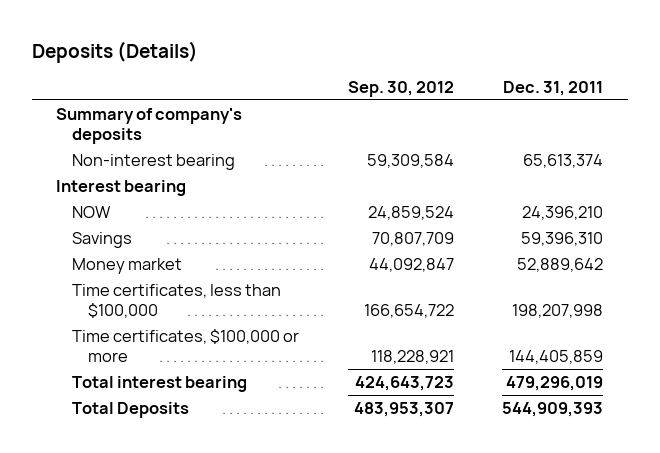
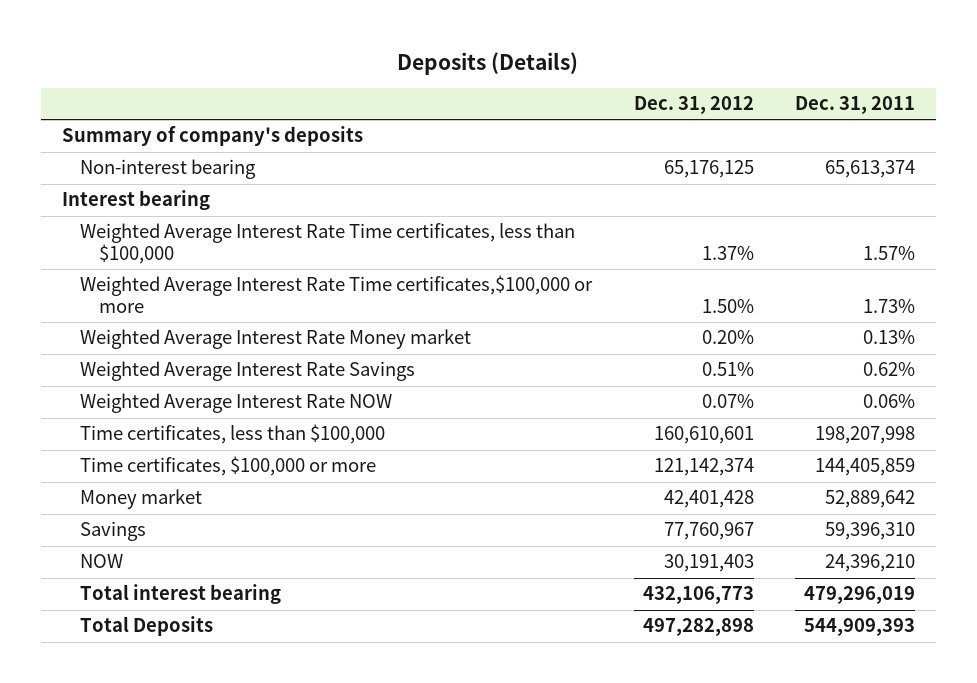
[347,80,454,97] Sep. 30, 2012 -> none
none -> [633,96,754,115] Dec. 31, 2012
none -> [80,223,576,264] Weighted Average Interest Rate Time certificates, less than $100,000
none -> [80,275,594,313] Weighted Average Interest Rate Time certificates,$100,000 or more
none -> [80,329,472,350] Weighted Average Interest Rate Money market
none -> [80,361,416,382] Weighted Average Interest Rate Savings
none -> [80,393,393,414] Weighted Average Interest Rate NOW
[72,257,183,274] Money market -> [80,489,203,510] Money market
[72,231,133,248] Savings -> [80,521,147,542] Savings
[72,205,112,218] NOW -> [80,554,124,569] NOW

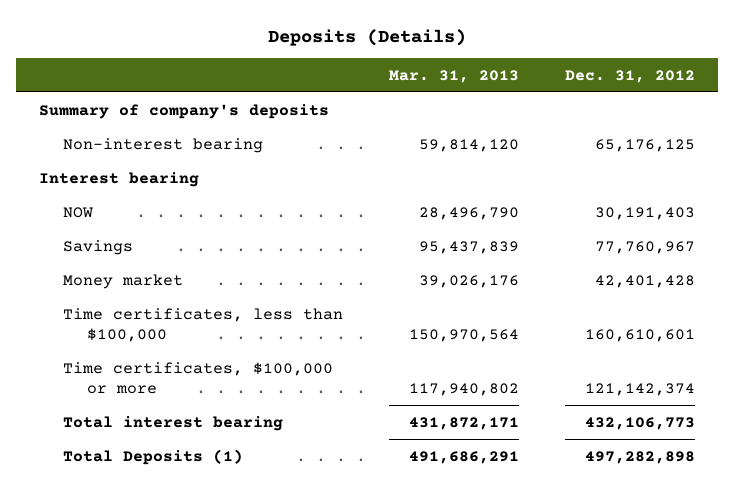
[795,96,916,115] Dec. 31, 2011 -> none
none -> [389,69,520,83] Mar. 31, 2013
[80,223,576,264] Weighted Average Interest Rate Time certificates, less than $100,000 -> none
[80,275,594,313] Weighted Average Interest Rate Time certificates,$100,000 or more -> none
[80,329,472,350] Weighted Average Interest Rate Money market -> none
[80,361,416,382] Weighted Average Interest Rate Savings -> none
[80,393,393,414] Weighted Average Interest Rate NOW -> none
[80,554,124,569] NOW -> [63,206,94,218] NOW
[80,521,147,542] Savings -> [63,239,134,255] Savings
[80,489,203,510] Money market -> [63,273,184,289] Money market
[80,616,214,637] Total Deposits -> [63,448,244,465] Total Deposits (1)

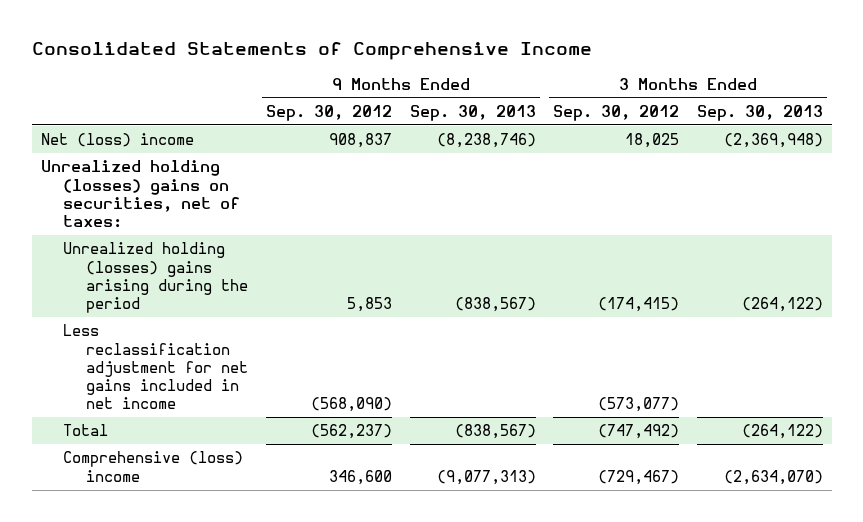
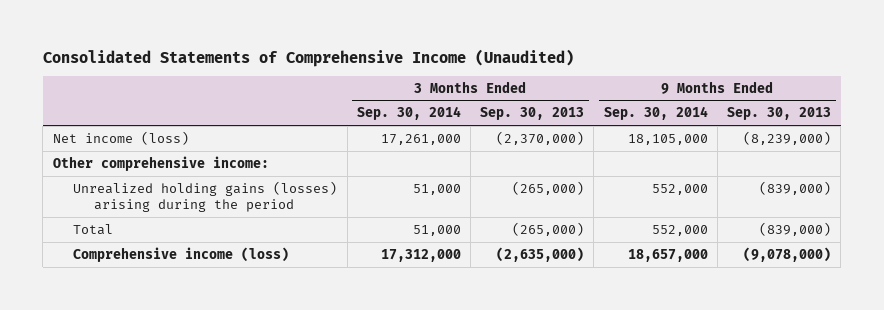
[31,42,592,61] Consolidated Statements of Comprehensive Income -> [42,48,574,67] Consolidated Statements of Comprehensive Income (Unaudited)
[266,105,393,122] Sep. 30, 2012 -> none
[553,105,680,122] Sep. 30, 2012 -> none
none -> [356,106,461,121] Sep. 30, 2014
none -> [603,106,708,121] Sep. 30, 2014
[40,160,241,228] Unrealized holding (losses) gains on securities, net of taxes: -> none
[63,324,249,410] Less reclassification adjustment for net gains included in net income -> none
[40,133,194,148] Net (loss) income -> [52,130,189,145] Net income (loss)
[436,133,536,149] (8,238,746) -> [743,130,832,145] (8,239,000)
[723,133,823,149] (2,369,948) -> [496,130,585,145] (2,370,000)
none -> [52,155,269,171] Other comprehensive income:
[63,242,249,313] Unrealized holding (losses) gains arising during the period -> [73,180,338,213] Unrealized holding gains (losses) arising during the period
[454,296,536,312] (838,567) -> [759,180,832,195] (839,000)
[741,296,823,312] (264,122) -> [512,180,585,195] (265,000)
[454,424,536,440] (838,567) -> [759,221,832,236] (839,000)
[741,424,823,440] (264,122) -> [512,221,585,236] (265,000)
[63,451,244,482] Comprehensive (loss) income -> [73,246,290,262] Comprehensive income (loss)
[436,469,536,485] (9,077,313) -> [743,246,832,262] (9,078,000)
[723,469,823,485] (2,634,070) -> [496,246,585,262] (2,635,000)

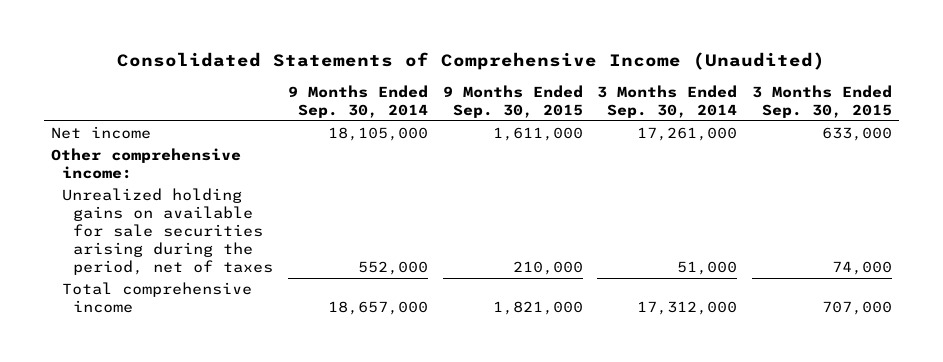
[480,107,585,121] Sep. 30, 2013 -> none
[727,107,832,121] Sep. 30, 2013 -> none
none -> [442,84,583,118] 9 Months Ended Sep. 30, 2015
none -> [751,84,892,118] 3 Months Ended Sep. 30, 2015
[52,130,189,145] Net income (loss) -> [51,125,152,139] Net income
[73,223,114,235] Total -> none
[73,180,338,213] Unrealized holding gains (losses) arising during the period -> [62,187,274,276] Unrealized holding gains on available for sale securities arising during the period, net of taxes
[73,246,290,262] Comprehensive income (loss) -> [62,281,253,313] Total comprehensive income

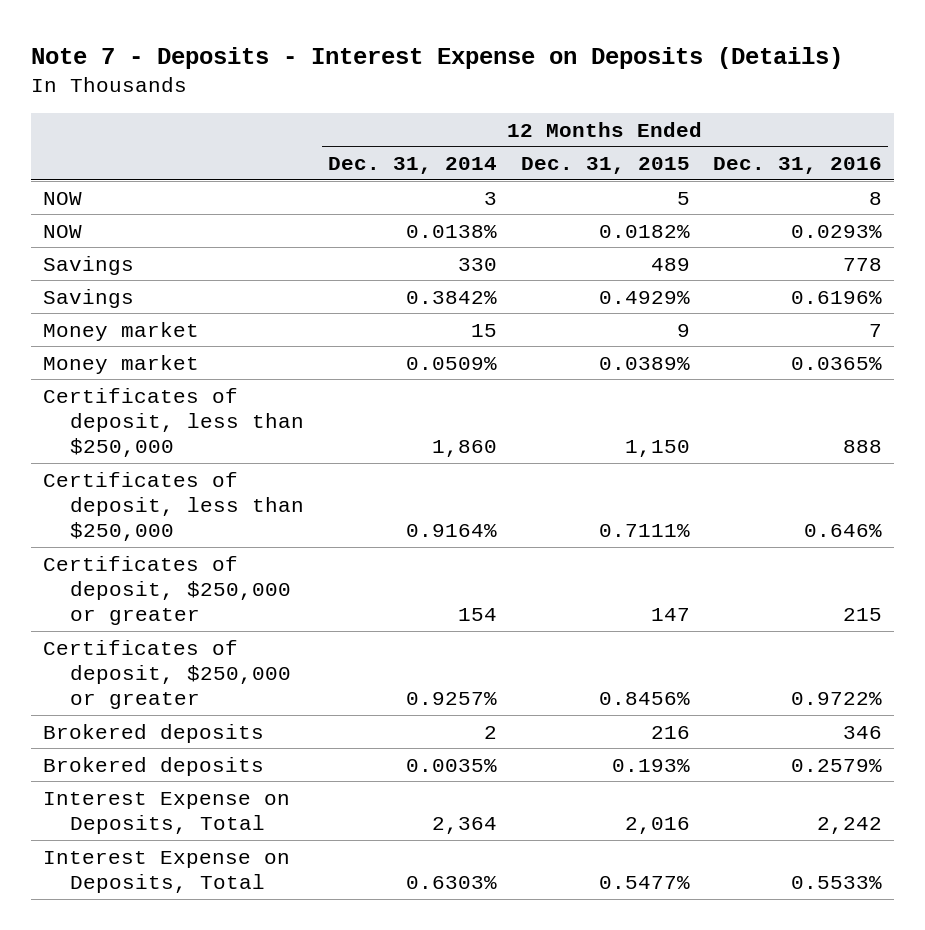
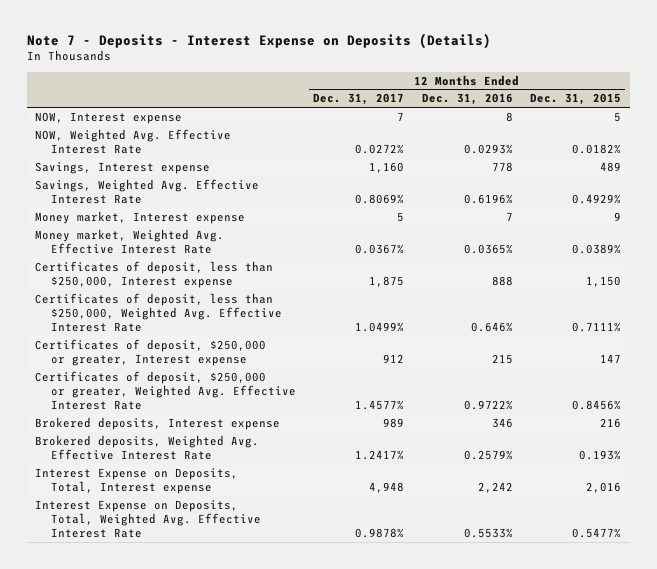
[327,157,497,175] Dec. 31, 2014 -> none
none -> [313,93,405,106] Dec. 31, 2017
[42,191,82,205] NOW -> [35,111,183,124] NOW, Interest expense
[42,224,82,238] NOW -> [35,128,232,154] NOW, Weighted Avg. Effective Interest Rate
[42,255,134,275] Savings -> [35,161,211,174] Savings, Interest expense
[42,288,134,308] Savings -> [35,178,260,204] Savings, Weighted Avg. Effective Interest Rate
[42,321,199,341] Money market -> [35,210,246,224] Money market, Interest expense
[42,354,199,374] Money market -> [35,228,225,254] Money market, Weighted Avg. Effective Interest Rate
[42,387,305,458] Certificates of deposit, less than $250,000 -> [35,260,274,288] Certificates of deposit, less than $250,000, Interest expense
[42,471,305,542] Certificates of deposit, less than $250,000 -> [35,292,282,332] Certificates of deposit, less than $250,000, Weighted Avg. Effective Interest Rate
[42,555,292,626] Certificates of deposit, $250,000 or greater -> [35,338,267,366] Certificates of deposit, $250,000 or greater, Interest expense
[42,639,292,710] Certificates of deposit, $250,000 or greater -> [35,370,296,410] Certificates of deposit, $250,000 or greater, Weighted Avg. Effective Interest Rate
[42,723,264,743] Brokered deposits -> [35,416,281,430] Brokered deposits, Interest expense
[42,756,264,776] Brokered deposits -> [35,434,260,460] Brokered deposits, Weighted Avg. Effective Interest Rate
[42,791,290,834] Interest Expense on Deposits, Total -> [35,467,239,494] Interest Expense on Deposits, Total, Interest expense
[42,850,290,893] Interest Expense on Deposits, Total -> [35,499,261,538] Interest Expense on Deposits, Total, Weighted Avg. Effective Interest Rate

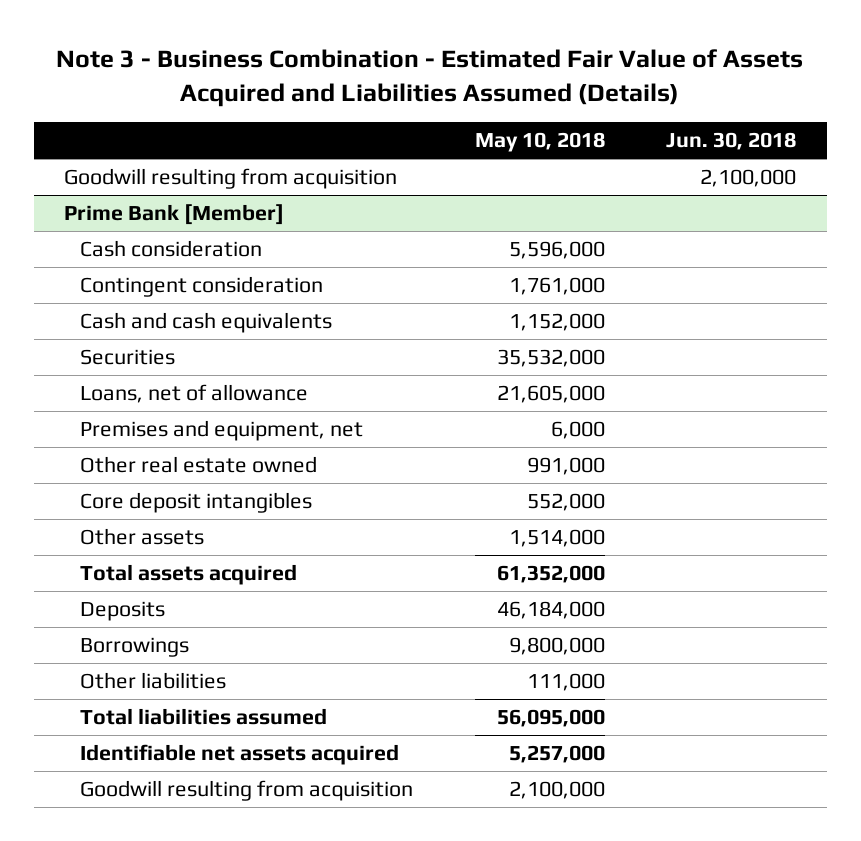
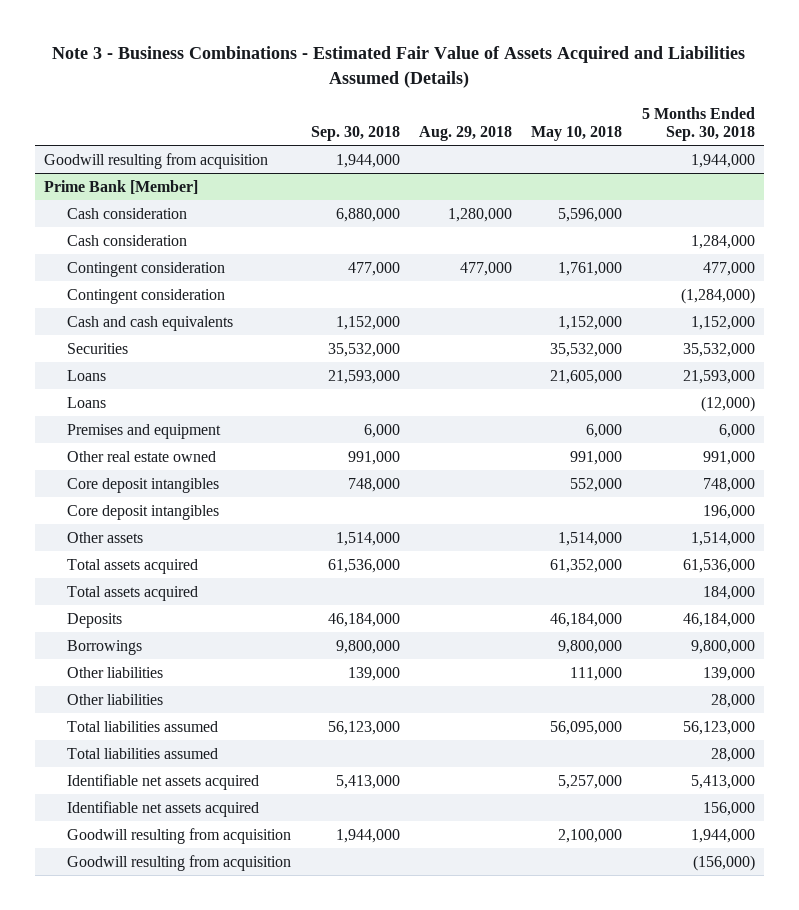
[56,49,804,107] Note 3 - Business Combination - Estimated Fair Value of Assets Acquired and Liabilities Assumed (Details) -> [52,46,746,88] Note 3 - Business Combinations - Estimated Fair Value of Assets Acquired and Liabilities Assumed (Details)
[666,132,797,151] Jun. 30, 2018 -> none
none -> [310,125,400,141] Sep. 30, 2018
none -> [418,125,512,141] Aug. 29, 2018
none -> [641,106,755,141] 5 Months Ended Sep. 30, 2018
none -> [67,234,188,246] Cash consideration
none -> [67,288,226,304] Contingent consideration
[79,383,308,403] Loans, net of allowance -> [67,369,107,381] Loans
none -> [67,396,107,408] Loans
[79,419,363,441] Premises and equipment, net -> [67,423,222,439] Premises and equipment
none -> [67,504,220,520] Core deposit intangibles
none -> [67,585,199,601] Total assets acquired
none -> [67,693,164,705] Other liabilities
none -> [67,747,219,759] Total liabilities assumed
none -> [67,800,260,817] Identifiable net assets acquired
none -> [67,854,292,871] Goodwill resulting from acquisition

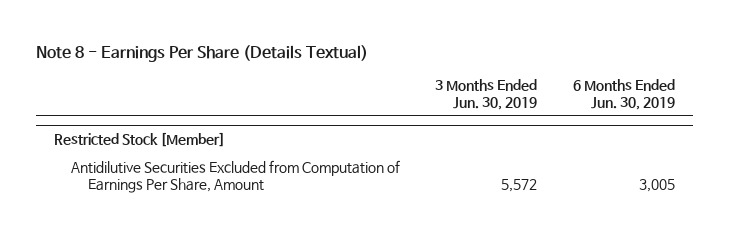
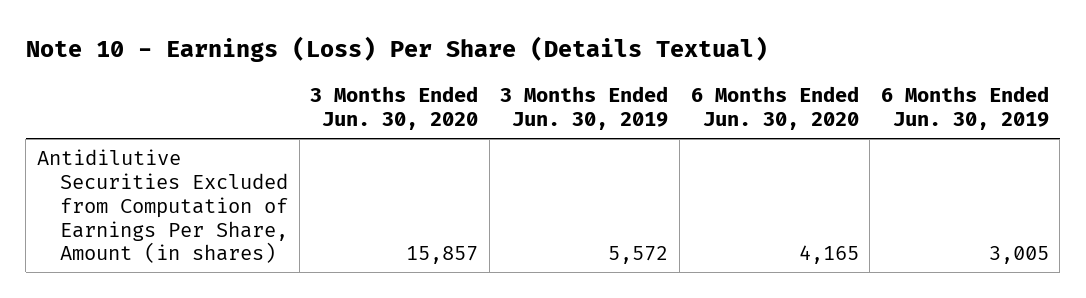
[36,44,369,62] Note 8 - Earnings Per Share (Details Textual) -> [25,35,768,62] Note 10 - Earnings (Loss) Per Share (Details Textual)
none -> [310,86,479,131] 3 Months Ended Jun. 30, 2020
none -> [690,86,859,131] 6 Months Ended Jun. 30, 2020
[54,132,226,148] Restricted Stock [Member] -> none
[70,159,400,193] Antidilutive Securities Excluded from Computation of Earnings Per Share, Amount -> [37,148,288,264] Antidilutive Securities Excluded from Computation of Earnings Per Share, Amount (in shares)

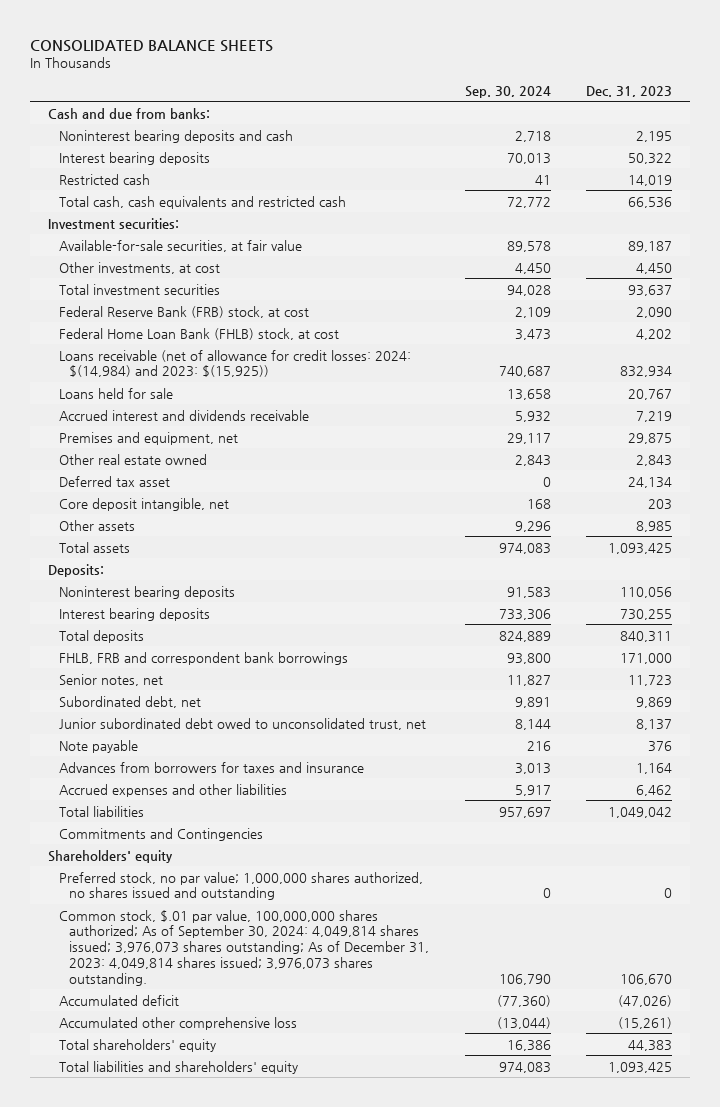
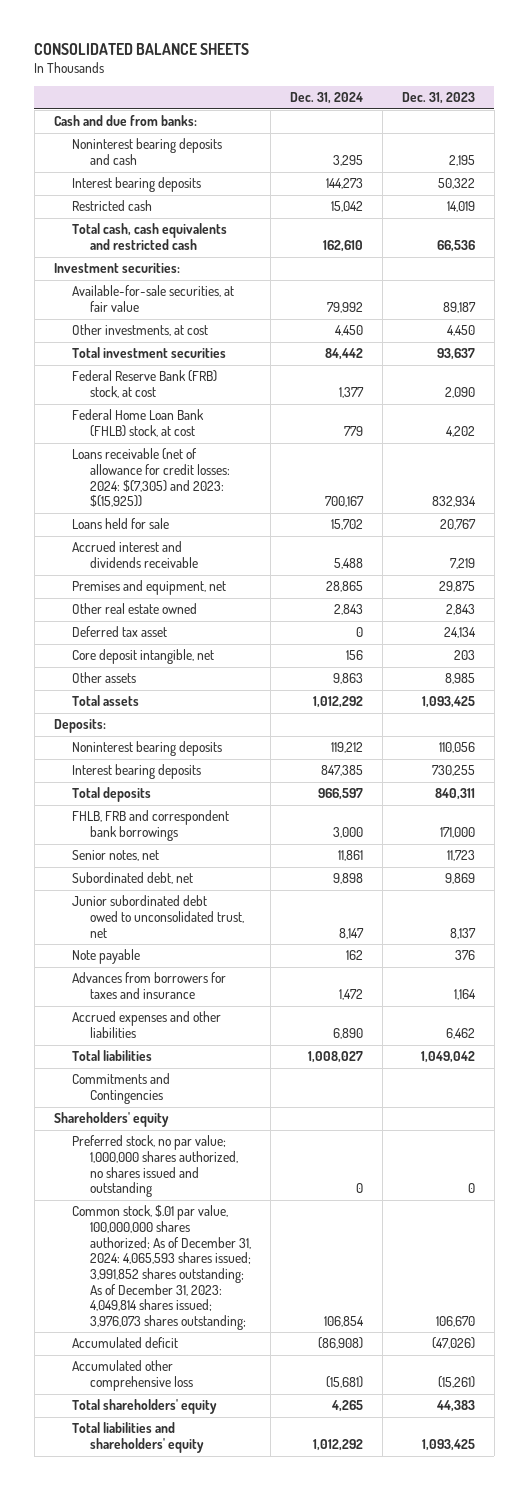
[464,85,551,98] Sep. 30, 2024 -> none
none -> [289,92,363,105] Dec. 31, 2024
[58,349,411,378] Loans receivable (net of allowance for credit losses: 2024: $(14,984) and 2023: $(15,925)) -> [71,448,231,508] Loans receivable (net of allowance for credit losses: 2024: $(7,305) and 2023: $(15,925))
[58,909,430,986] Common stock, $.01 par value, 100,000,000 shares authorized; As of September 30, 2024: 4,049,814 shares issued; 3,976,073 shares outstanding; As of December 31, 2023: 4,049,814 shares issued; 3,976,073 shares outstanding. -> [71,1205,252,1330] Common stock, $.01 par value, 100,000,000 shares authorized; As of December 31, 2024: 4,065,593 shares issued; 3,991,852 shares outstanding; As of December 31, 2023: 4,049,814 shares issued; 3,976,073 shares outstanding;

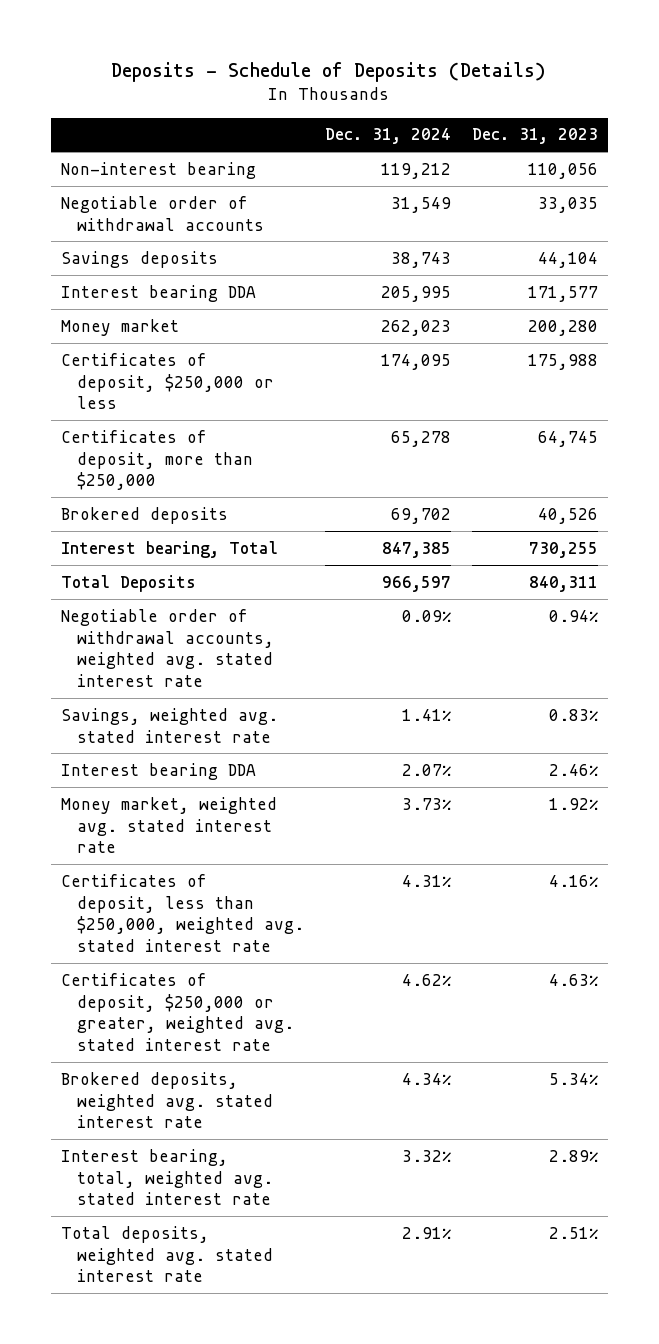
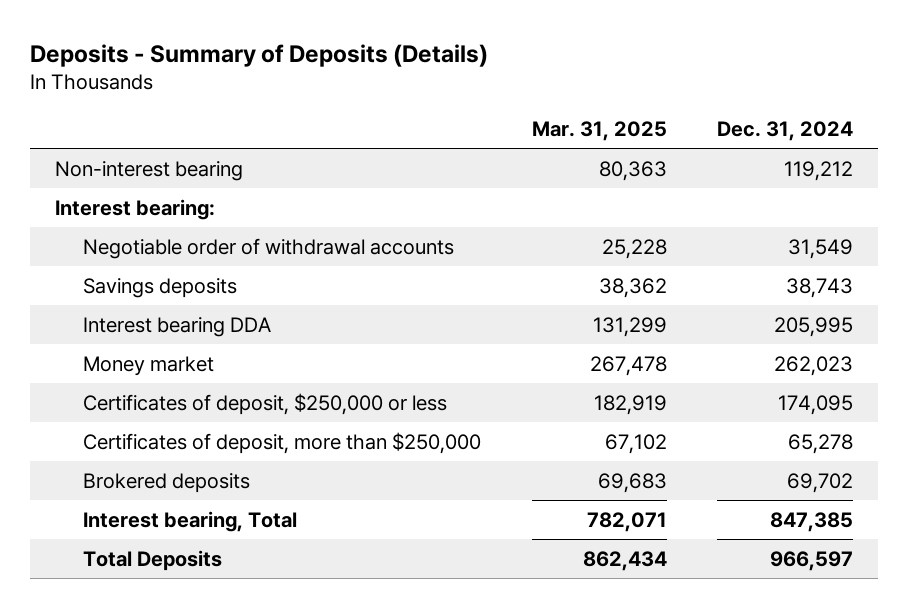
[111,62,547,83] Deposits - Schedule of Deposits (Details) -> [30,43,489,67] Deposits - Summary of Deposits (Details)
[471,128,598,145] Dec. 31, 2023 -> none
none -> [531,121,667,142] Mar. 31, 2025
none -> [55,198,216,220] Interest bearing:
[61,608,274,688] Negotiable order of withdrawal accounts, weighted avg. stated interest rate -> none
[61,707,279,743] Savings, weighted avg. stated interest rate -> none
[61,762,257,780] Interest bearing DDA -> none
[61,796,278,854] Money market, weighted avg. stated interest rate -> none
[61,873,304,953] Certificates of deposit, less than $250,000, weighted avg. stated interest rate -> none
[61,972,294,1052] Certificates of deposit, $250,000 or greater, weighted avg. stated interest rate -> none
[61,1071,273,1129] Brokered deposits, weighted avg. stated interest rate -> none
[61,1148,273,1206] Interest bearing, total, weighted avg. stated interest rate -> none
[61,1225,273,1283] Total deposits, weighted avg. stated interest rate -> none

